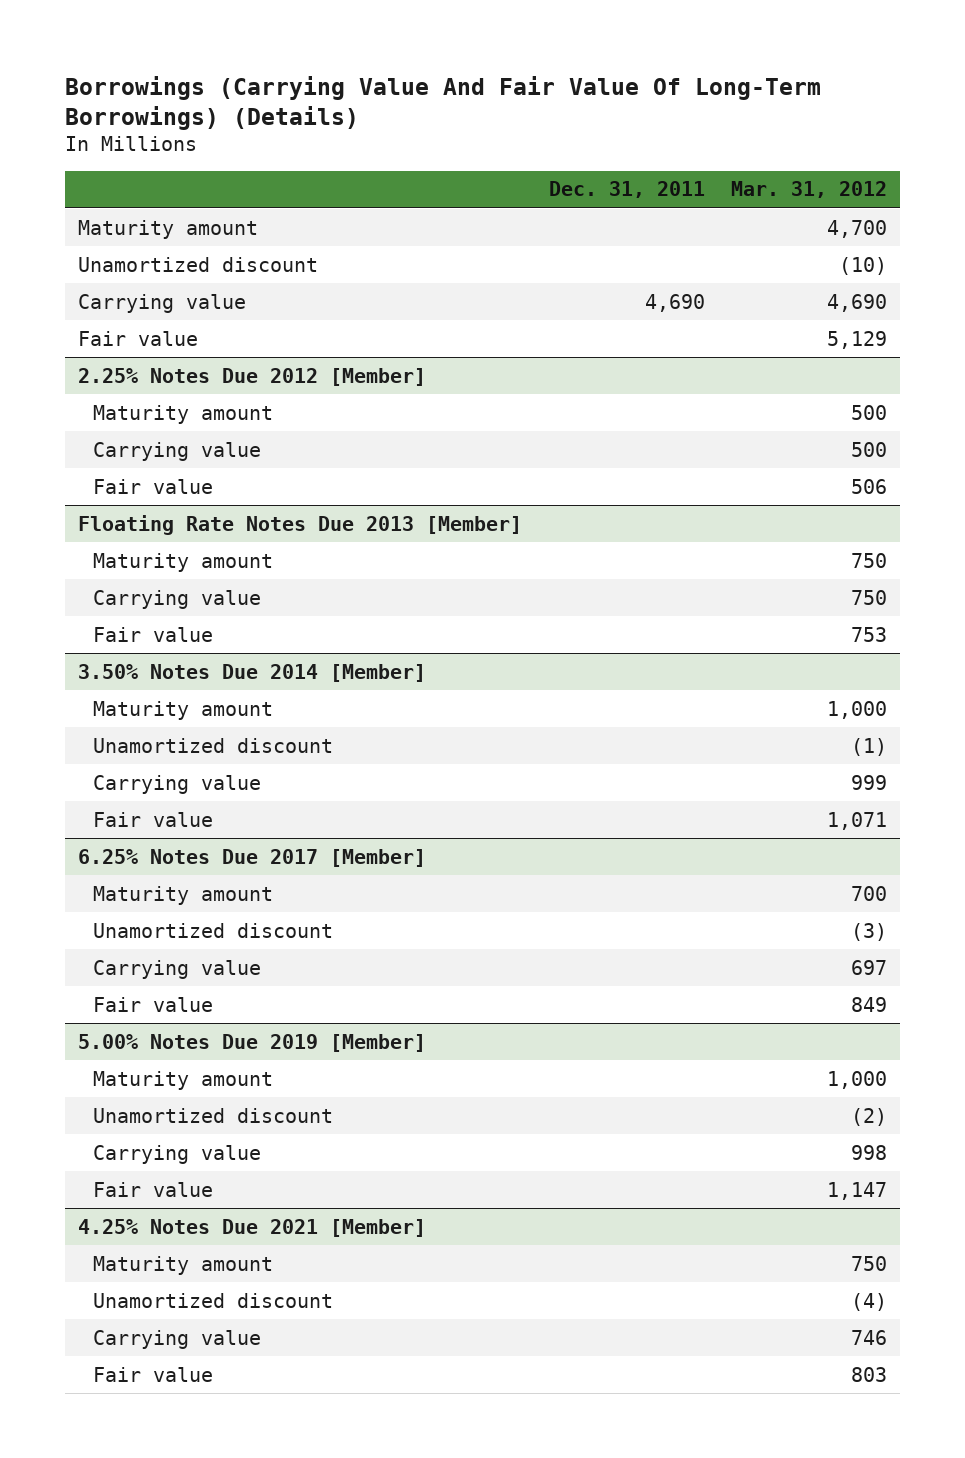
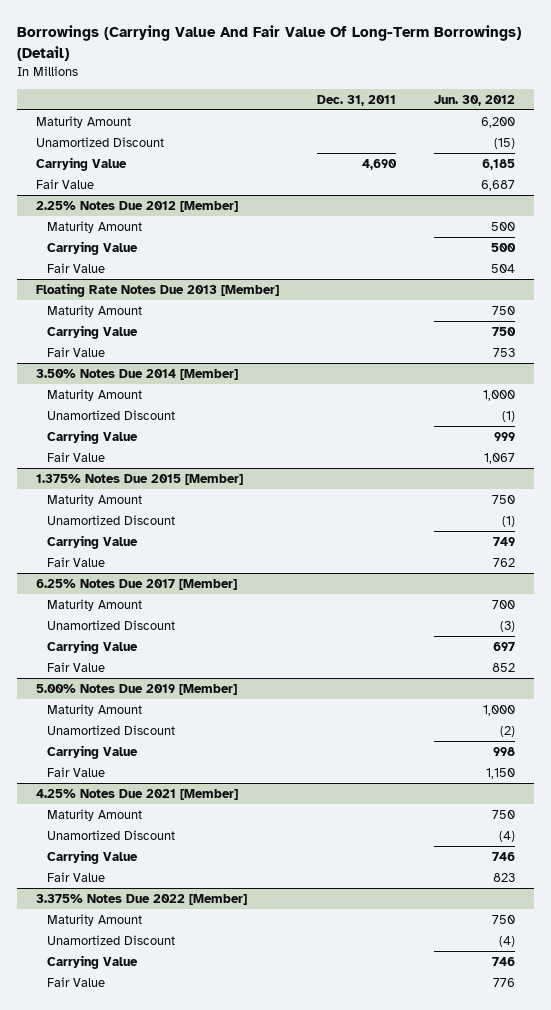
[64,75,821,131] Borrowings (Carrying Value And Fair Value Of Long-Term Borrowings) (Details) -> [17,25,522,61] Borrowings (Carrying Value And Fair Value Of Long-Term Borrowings) (Detail)
[731,181,888,199] Mar. 31, 2012 -> none
none -> [434,94,516,106] Jun. 30, 2012
[78,219,259,239] Maturity amount -> [36,115,132,128] Maturity Amount
[78,256,319,272] Unamortized discount -> [36,136,165,147] Unamortized Discount
[78,293,247,313] Carrying value -> [36,156,128,171] Carrying Value
[78,330,199,346] Fair value -> [36,178,95,189] Fair Value
[92,404,273,424] Maturity amount -> [46,220,142,233] Maturity Amount
[92,441,261,461] Carrying value -> [46,240,138,255] Carrying Value
[92,478,213,494] Fair value -> [46,262,105,273] Fair Value
[92,552,273,572] Maturity amount -> [46,304,142,317] Maturity Amount
[92,589,261,609] Carrying value -> [46,324,138,339] Carrying Value
[92,626,213,642] Fair value -> [46,346,105,357] Fair Value
[92,700,273,720] Maturity amount -> [46,388,142,401] Maturity Amount
[92,737,333,753] Unamortized discount -> [46,409,175,420] Unamortized Discount
[92,774,261,794] Carrying value -> [46,429,138,444] Carrying Value
[92,811,213,827] Fair value -> [46,451,105,462] Fair Value
none -> [36,473,244,485] 1.375% Notes Due 2015 [Member]
none -> [46,493,142,506] Maturity Amount
none -> [46,514,175,525] Unamortized Discount
none -> [46,534,138,549] Carrying Value
none -> [46,556,105,567] Fair Value
[92,885,273,905] Maturity amount -> [46,598,142,611] Maturity Amount
[92,922,333,938] Unamortized discount -> [46,619,175,630] Unamortized Discount
[92,959,261,979] Carrying value -> [46,639,138,654] Carrying Value
[92,996,213,1012] Fair value -> [46,661,105,672] Fair Value
[92,1070,273,1090] Maturity amount -> [46,703,142,716] Maturity Amount
[92,1107,333,1123] Unamortized discount -> [46,724,175,735] Unamortized Discount
[92,1144,261,1164] Carrying value -> [46,744,138,759] Carrying Value
[92,1181,213,1197] Fair value -> [46,766,105,777] Fair Value
[92,1255,273,1275] Maturity amount -> [46,808,142,821] Maturity Amount
[92,1292,333,1308] Unamortized discount -> [46,829,175,840] Unamortized Discount
[92,1329,261,1349] Carrying value -> [46,849,138,864] Carrying Value
[92,1366,213,1382] Fair value -> [46,871,105,882] Fair Value
none -> [36,893,248,905] 3.375% Notes Due 2022 [Member]
none -> [46,913,142,926] Maturity Amount
none -> [46,934,175,945] Unamortized Discount
none -> [46,954,138,969] Carrying Value
none -> [46,976,105,987] Fair Value

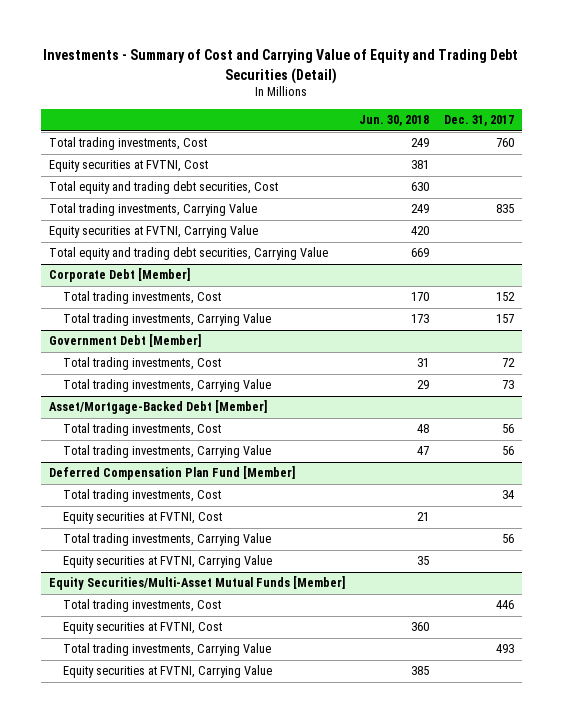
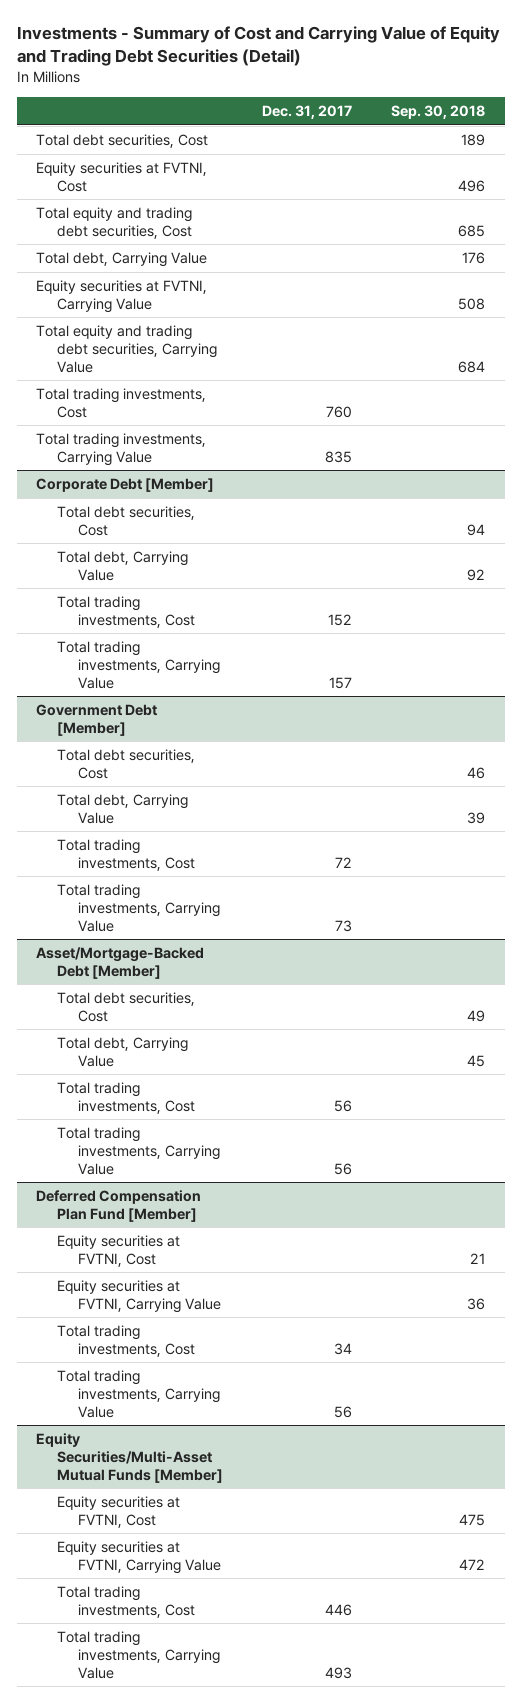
[359,115,430,127] Jun. 30, 2018 -> none
none -> [391,105,486,120] Sep. 30, 2018
none -> [36,134,209,149] Total debt securities, Cost
none -> [36,252,208,268] Total debt, Carrying Value
[48,137,207,151] Total trading investments, Cost -> [36,388,207,418] Total trading investments, Cost
[48,203,257,217] Total trading investments, Carrying Value -> [36,433,207,466] Total trading investments, Carrying Value
none -> [57,506,196,536] Total debt securities, Cost
none -> [57,551,189,581] Total debt, Carrying Value
none -> [57,749,196,779] Total debt securities, Cost
none -> [57,794,189,824] Total debt, Carrying Value
none -> [57,992,196,1022] Total debt securities, Cost
none -> [57,1037,189,1067] Total debt, Carrying Value
[62,489,221,503] Total trading investments, Cost -> [57,1325,196,1357] Total trading investments, Cost
[62,533,271,547] Total trading investments, Carrying Value -> [57,1370,221,1418] Total trading investments, Carrying Value
[62,599,221,613] Total trading investments, Cost -> [57,1586,196,1618] Total trading investments, Cost
[62,643,271,657] Total trading investments, Carrying Value -> [57,1631,221,1679] Total trading investments, Carrying Value

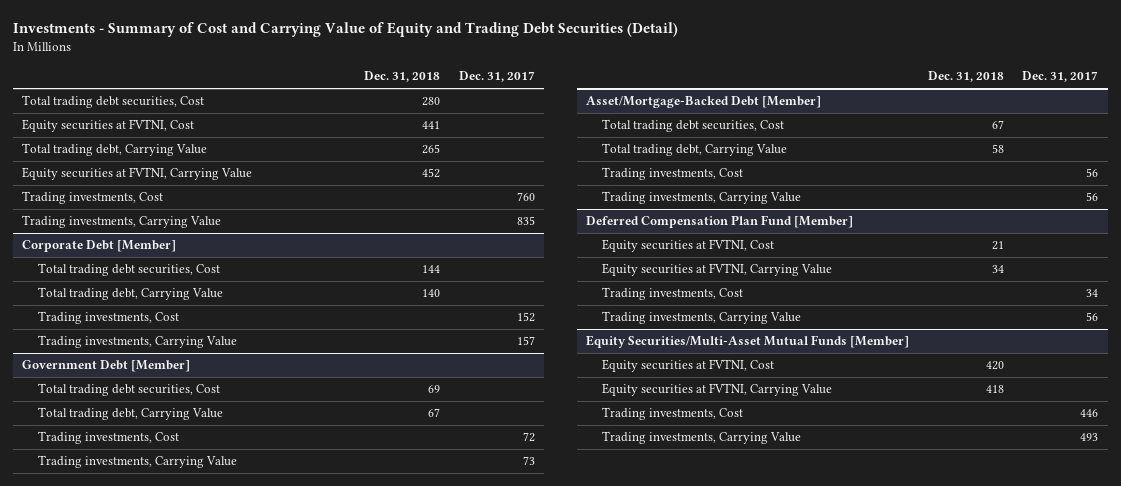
[391,105,486,120] Sep. 30, 2018 -> none
none -> [363,71,440,83] Dec. 31, 2018
[36,134,209,149] Total debt securities, Cost -> [22,95,205,109] Total trading debt securities, Cost
[36,207,193,239] Total equity and trading debt securities, Cost -> none
[36,252,208,268] Total debt, Carrying Value -> [22,143,208,157] Total trading debt, Carrying Value
[36,325,218,373] Total equity and trading debt securities, Carrying Value -> none
[36,388,207,418] Total trading investments, Cost -> [22,191,164,205] Trading investments, Cost
[36,433,207,466] Total trading investments, Carrying Value -> [22,215,222,229] Trading investments, Carrying Value
[57,506,196,536] Total debt securities, Cost -> [38,263,221,277] Total trading debt securities, Cost
[57,551,189,581] Total debt, Carrying Value -> [38,287,224,301] Total trading debt, Carrying Value
[57,596,196,628] Total trading investments, Cost -> [38,311,180,325] Trading investments, Cost
[57,641,221,689] Total trading investments, Carrying Value -> [38,335,238,349] Trading investments, Carrying Value
[57,749,196,779] Total debt securities, Cost -> [38,383,221,397] Total trading debt securities, Cost
[57,794,189,824] Total debt, Carrying Value -> [38,407,224,421] Total trading debt, Carrying Value
[57,839,196,871] Total trading investments, Cost -> [38,431,180,445] Trading investments, Cost
[57,884,221,932] Total trading investments, Carrying Value -> [38,455,238,469] Trading investments, Carrying Value
[57,992,196,1022] Total debt securities, Cost -> [602,119,785,133] Total trading debt securities, Cost
[57,1037,189,1067] Total debt, Carrying Value -> [602,143,788,157] Total trading debt, Carrying Value
[57,1082,196,1114] Total trading investments, Cost -> [602,167,744,181] Trading investments, Cost
[57,1127,221,1175] Total trading investments, Carrying Value -> [602,191,802,205] Trading investments, Carrying Value
[57,1325,196,1357] Total trading investments, Cost -> [602,287,744,301] Trading investments, Cost
[57,1370,221,1418] Total trading investments, Carrying Value -> [602,311,802,325] Trading investments, Carrying Value
[57,1586,196,1618] Total trading investments, Cost -> [602,407,744,421] Trading investments, Cost
[57,1631,221,1679] Total trading investments, Carrying Value -> [602,431,802,445] Trading investments, Carrying Value

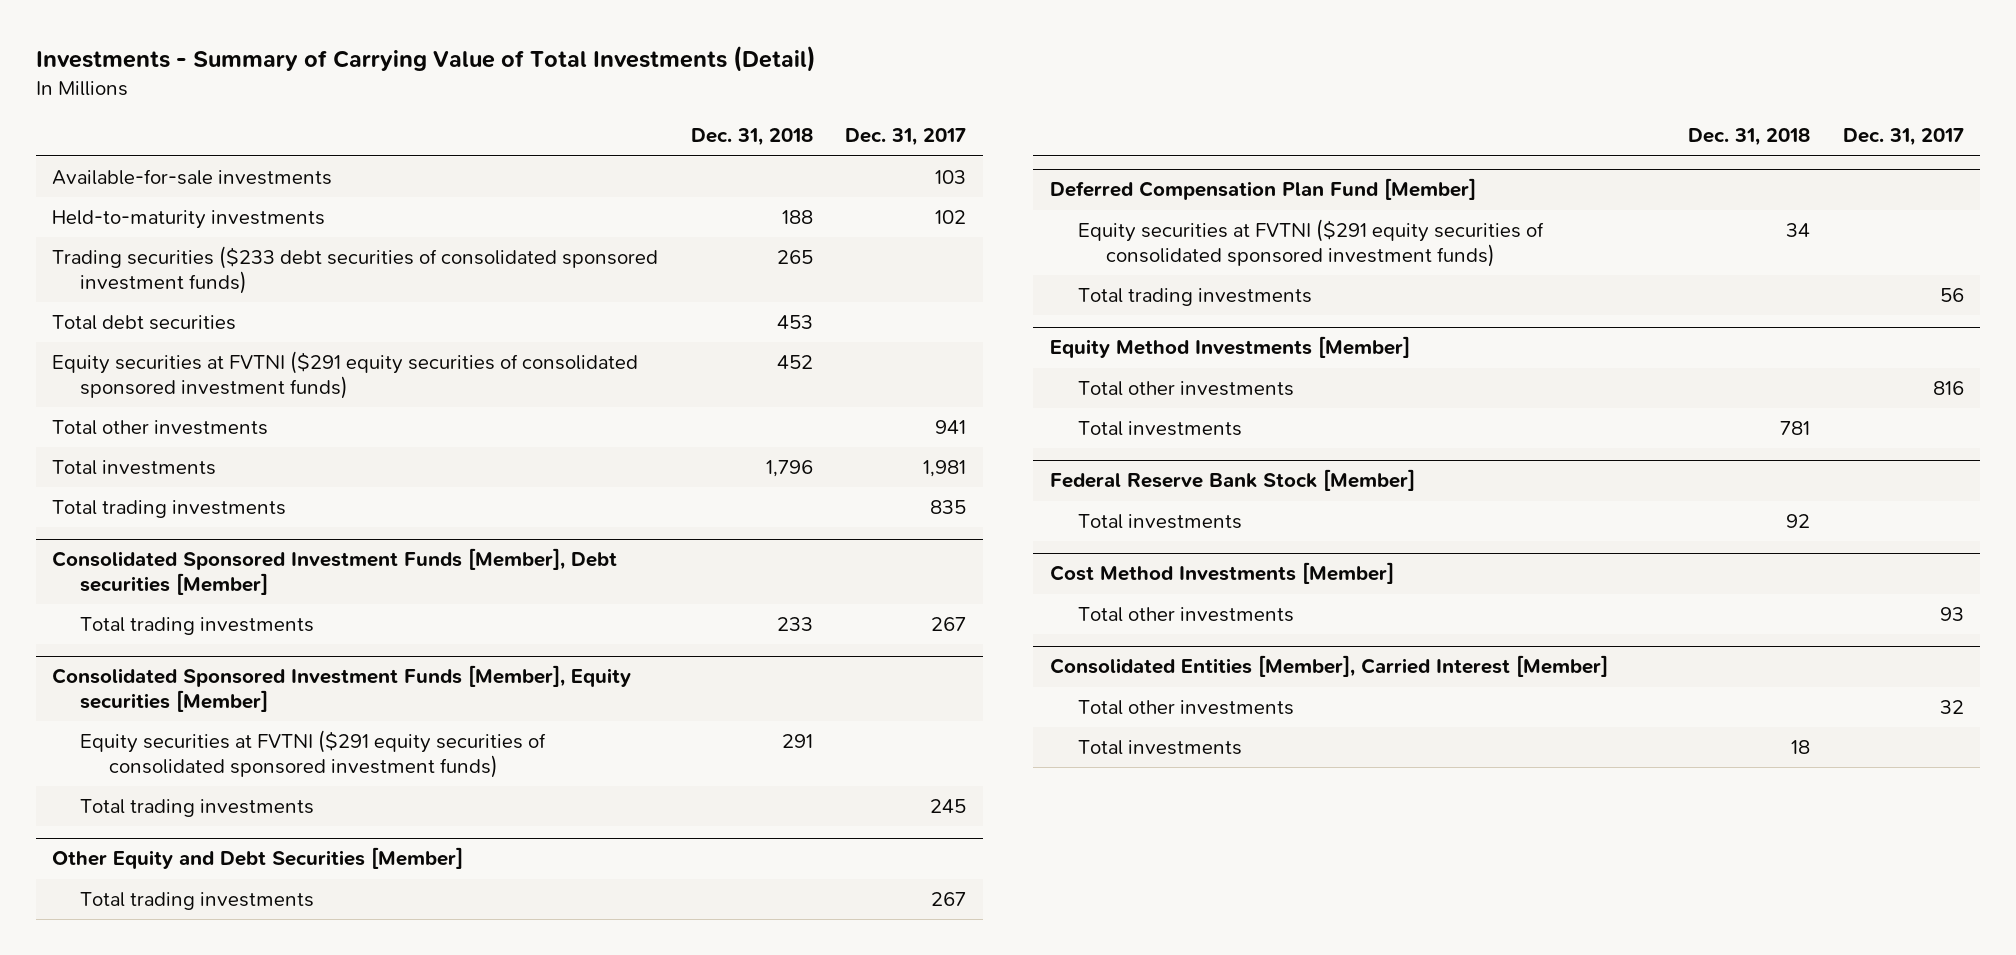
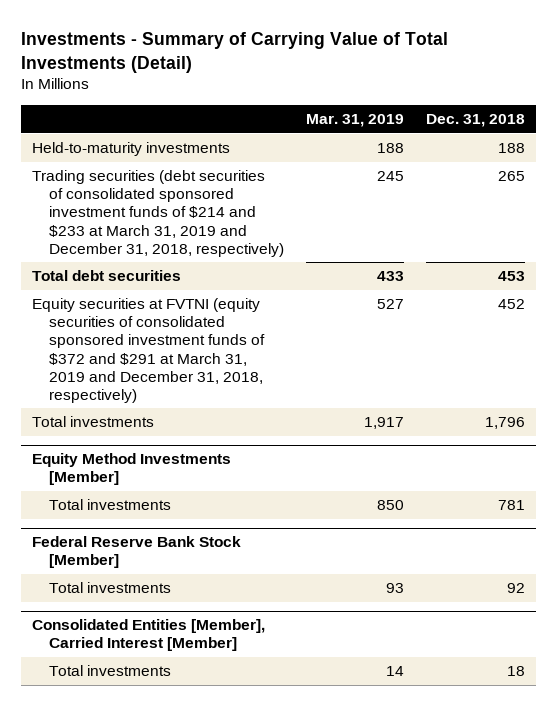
[845,128,967,147] Dec. 31, 2017 -> none
none -> [305,114,404,128] Mar. 31, 2019
[52,169,333,186] Available-for-sale investments -> none
[52,246,659,294] Trading securities ($233 debt securities of consolidated sponsored investment funds) -> [32,170,284,257] Trading securities (debt securities of consolidated sponsored investment funds of $214 and $233 at March 31, 2019 and December 31, 2018, respectively)
[52,420,269,436] Total other investments -> none
[52,351,639,399] Equity securities at FVTNI ($291 equity securities of consolidated sponsored investment funds) -> [32,298,265,403] Equity securities at FVTNI (equity securities of consolidated sponsored investment funds of $372 and $291 at March 31, 2019 and December 31, 2018, respectively)
[52,500,287,519] Total trading investments -> none
[52,548,618,595] Consolidated Sponsored Investment Funds [Member], Debt securities [Member] -> none
[80,617,315,636] Total trading investments -> none
[52,665,632,712] Consolidated Sponsored Investment Funds [Member], Equity securities [Member] -> none
[80,730,547,778] Equity securities at FVTNI ($291 equity securities of consolidated sponsored investment funds) -> none
[80,799,315,818] Total trading investments -> none
[52,847,464,870] Other Equity and Debt Securities [Member] -> none
[80,892,315,911] Total trading investments -> none
[1049,178,1476,201] Deferred Compensation Plan Fund [Member] -> none
[1077,219,1544,267] Equity securities at FVTNI ($291 equity securities of consolidated sponsored investment funds) -> none
[1077,288,1312,307] Total trading investments -> none
[1077,381,1294,397] Total other investments -> none
[1049,562,1394,585] Cost Method Investments [Member] -> none
[1077,607,1294,623] Total other investments -> none
[1077,700,1294,716] Total other investments -> none

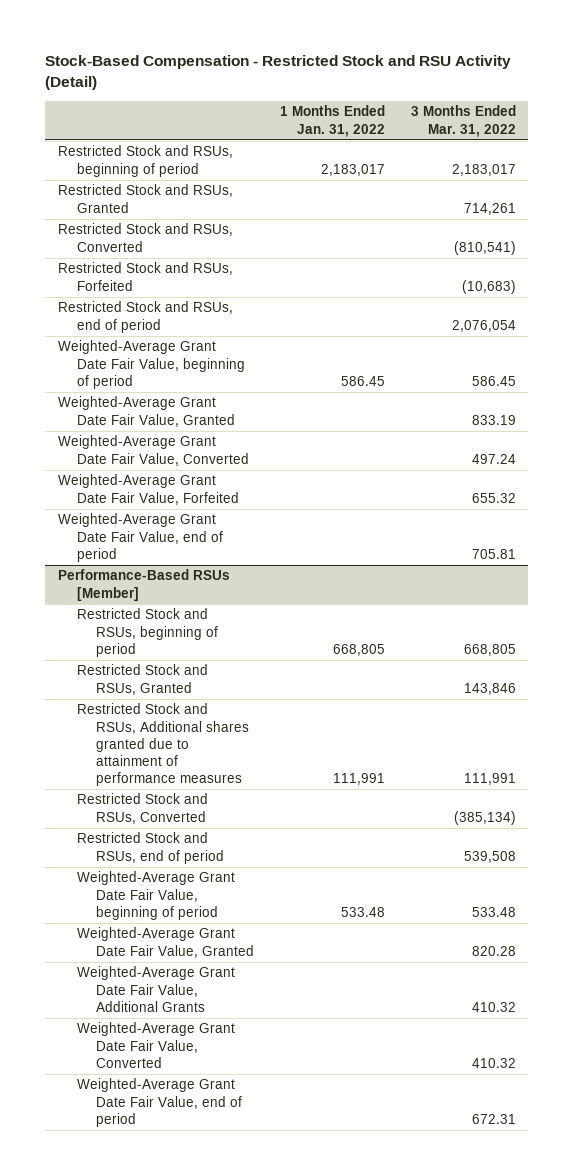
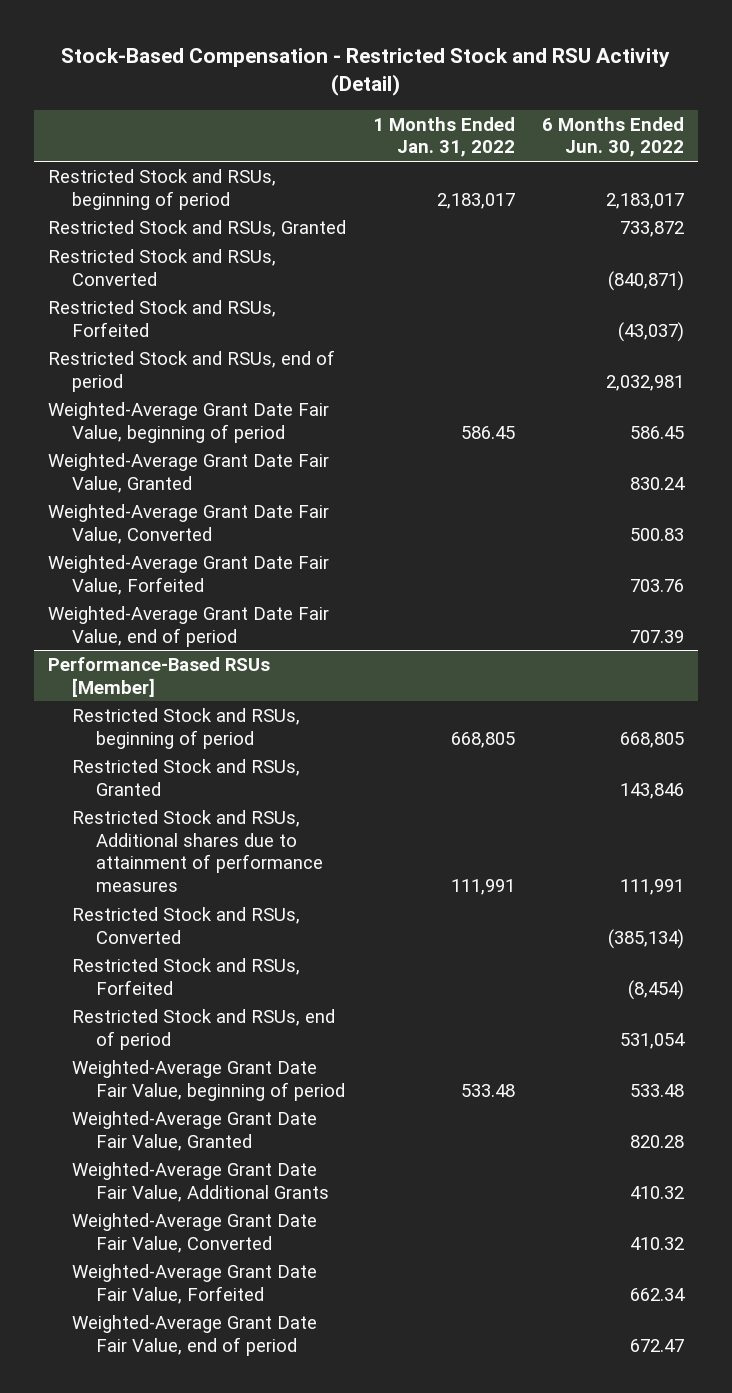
[410,105,516,137] 3 Months Ended Mar. 31, 2022 -> none
none -> [542,116,685,158] 6 Months Ended Jun. 30, 2022
[77,703,250,787] Restricted Stock and RSUs, Additional shares granted due to attainment of performance measures -> [72,809,324,893] Restricted Stock and RSUs, Additional shares due to attainment of performance measures
none -> [72,957,301,995] Restricted Stock and RSUs, Forfeited
none -> [72,1263,318,1304] Weighted-Average Grant Date Fair Value, Forfeited

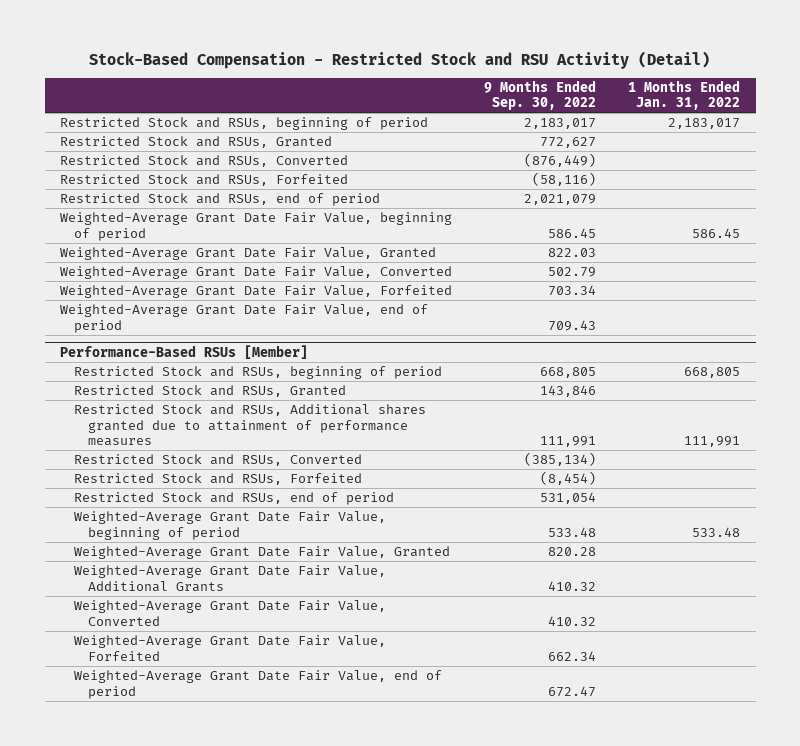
[542,116,685,158] 6 Months Ended Jun. 30, 2022 -> none
none -> [484,79,597,111] 9 Months Ended Sep. 30, 2022
[72,809,324,893] Restricted Stock and RSUs, Additional shares due to attainment of performance measures -> [74,404,427,447] Restricted Stock and RSUs, Additional shares granted due to attainment of performance measures

